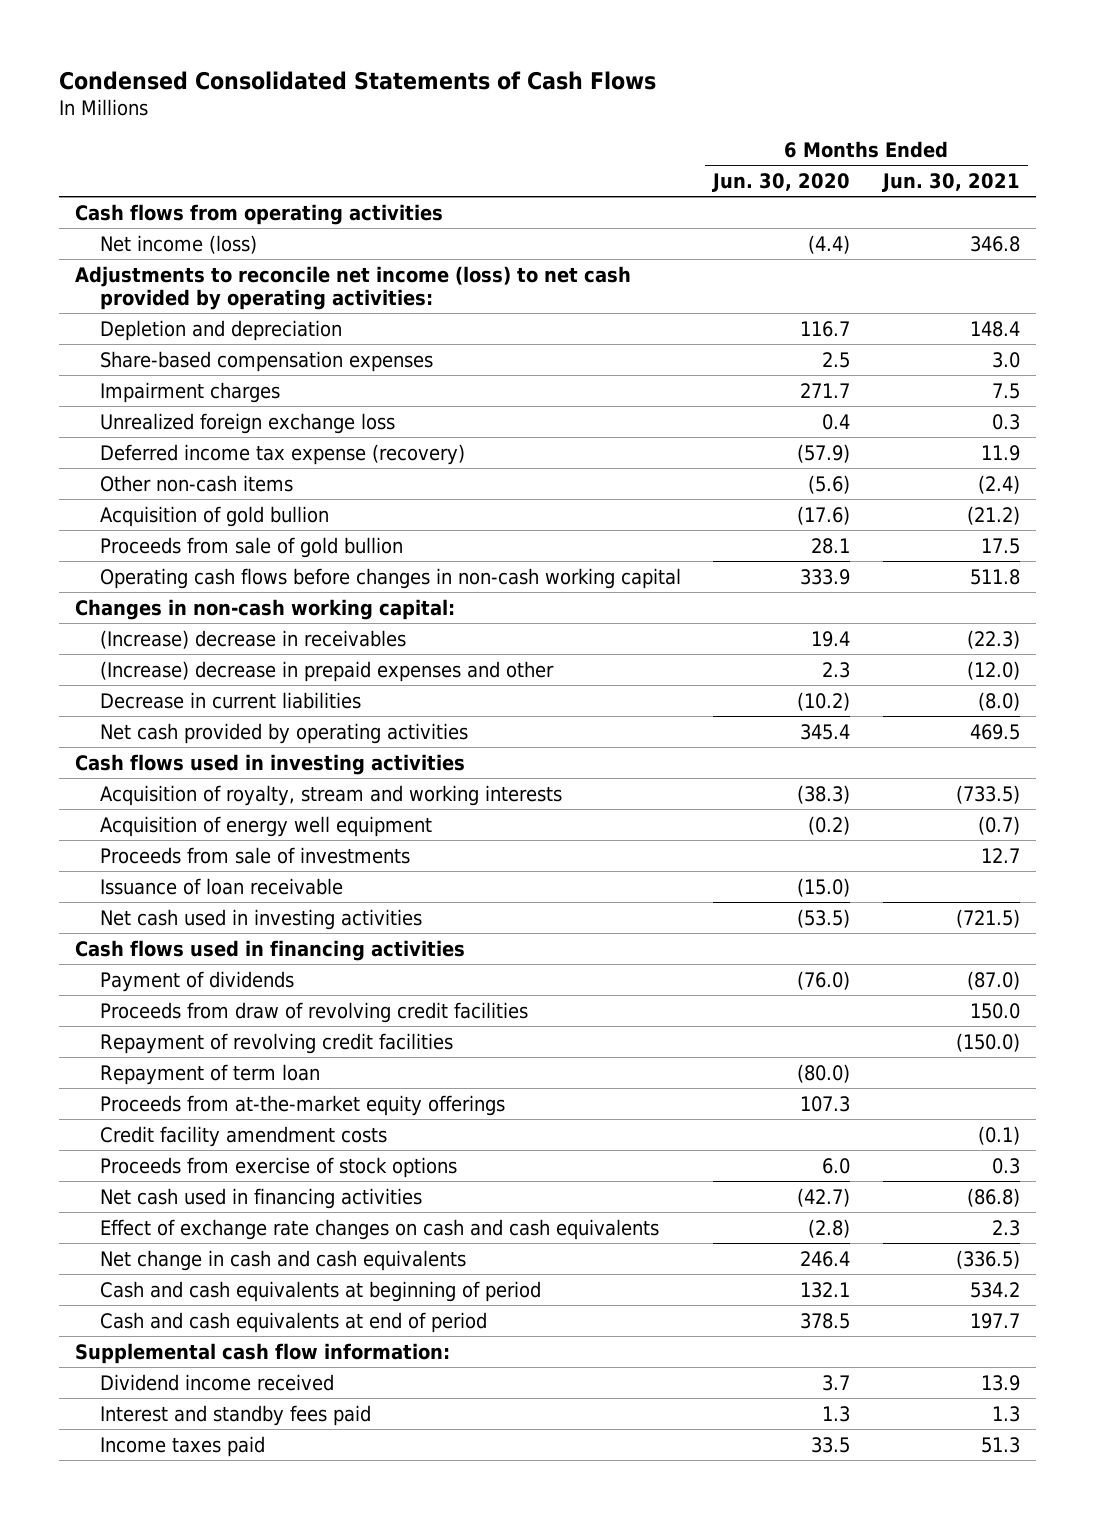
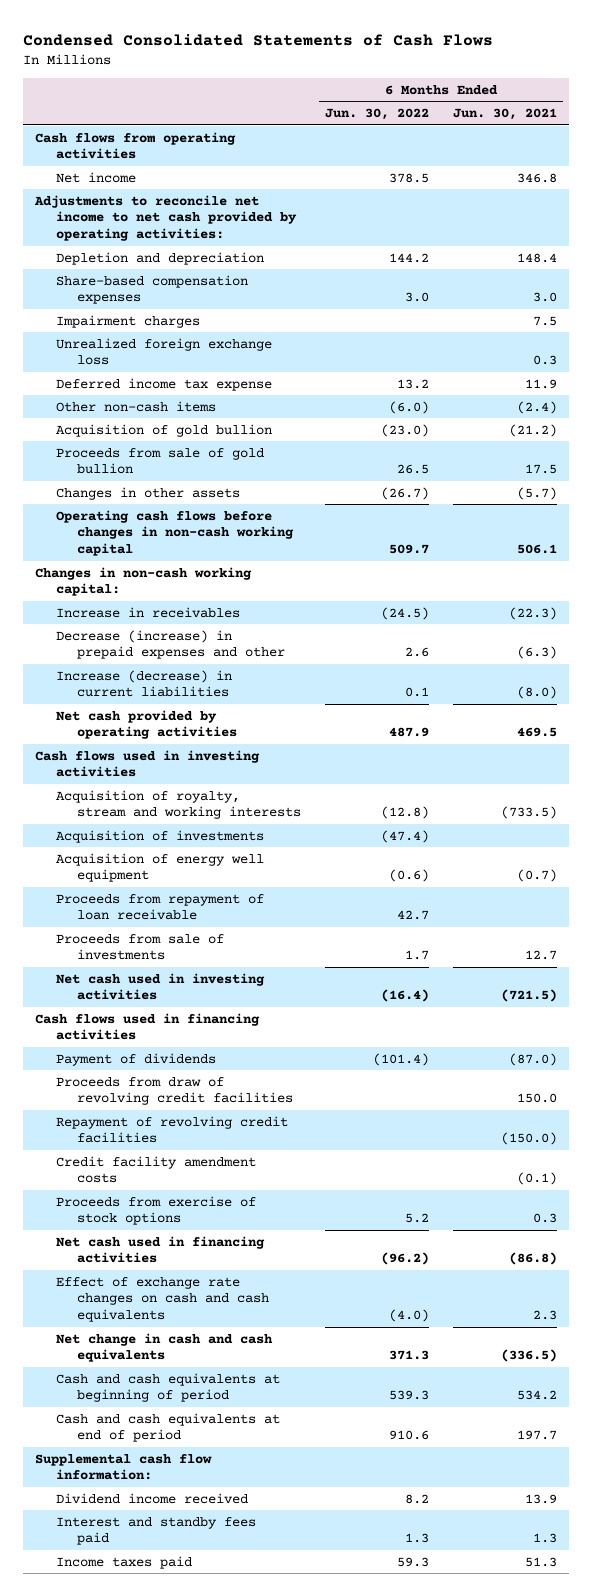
[712,173,851,193] Jun. 30, 2020 -> none
none -> [324,108,429,121] Jun. 30, 2022
[100,234,258,254] Net income (loss) -> [55,171,136,183] Net income
[74,265,631,311] Adjustments to reconcile net income (loss) to net cash provided by operating activities: -> [33,194,297,242] Adjustments to reconcile net income to net cash provided by operating activities:
[100,443,466,465] Deferred income tax expense (recovery) -> [55,377,272,391] Deferred income tax expense
none -> [55,486,240,500] Changes in other assets
[969,568,1020,585] 511.8 -> [516,544,557,555] 506.1
[100,629,407,649] (Increase) decrease in receivables -> [55,606,240,618] Increase in receivables
[100,660,555,682] (Increase) decrease in prepaid expenses and other -> [55,629,285,660] Decrease (increase) in prepaid expenses and other
[966,660,1020,680] (12.0) -> [516,646,557,660] (6.3)
[100,691,362,709] Decrease in current liabilities -> [55,669,232,698] Increase (decrease) in current liabilities
none -> [55,829,264,843] Acquisition of investments
none -> [55,893,264,921] Proceeds from repayment of loan receivable
[100,877,344,895] Issuance of loan receivable -> none
[100,1063,321,1085] Repayment of term loan -> none
[100,1094,506,1116] Proceeds from at-the-market equity offerings -> none

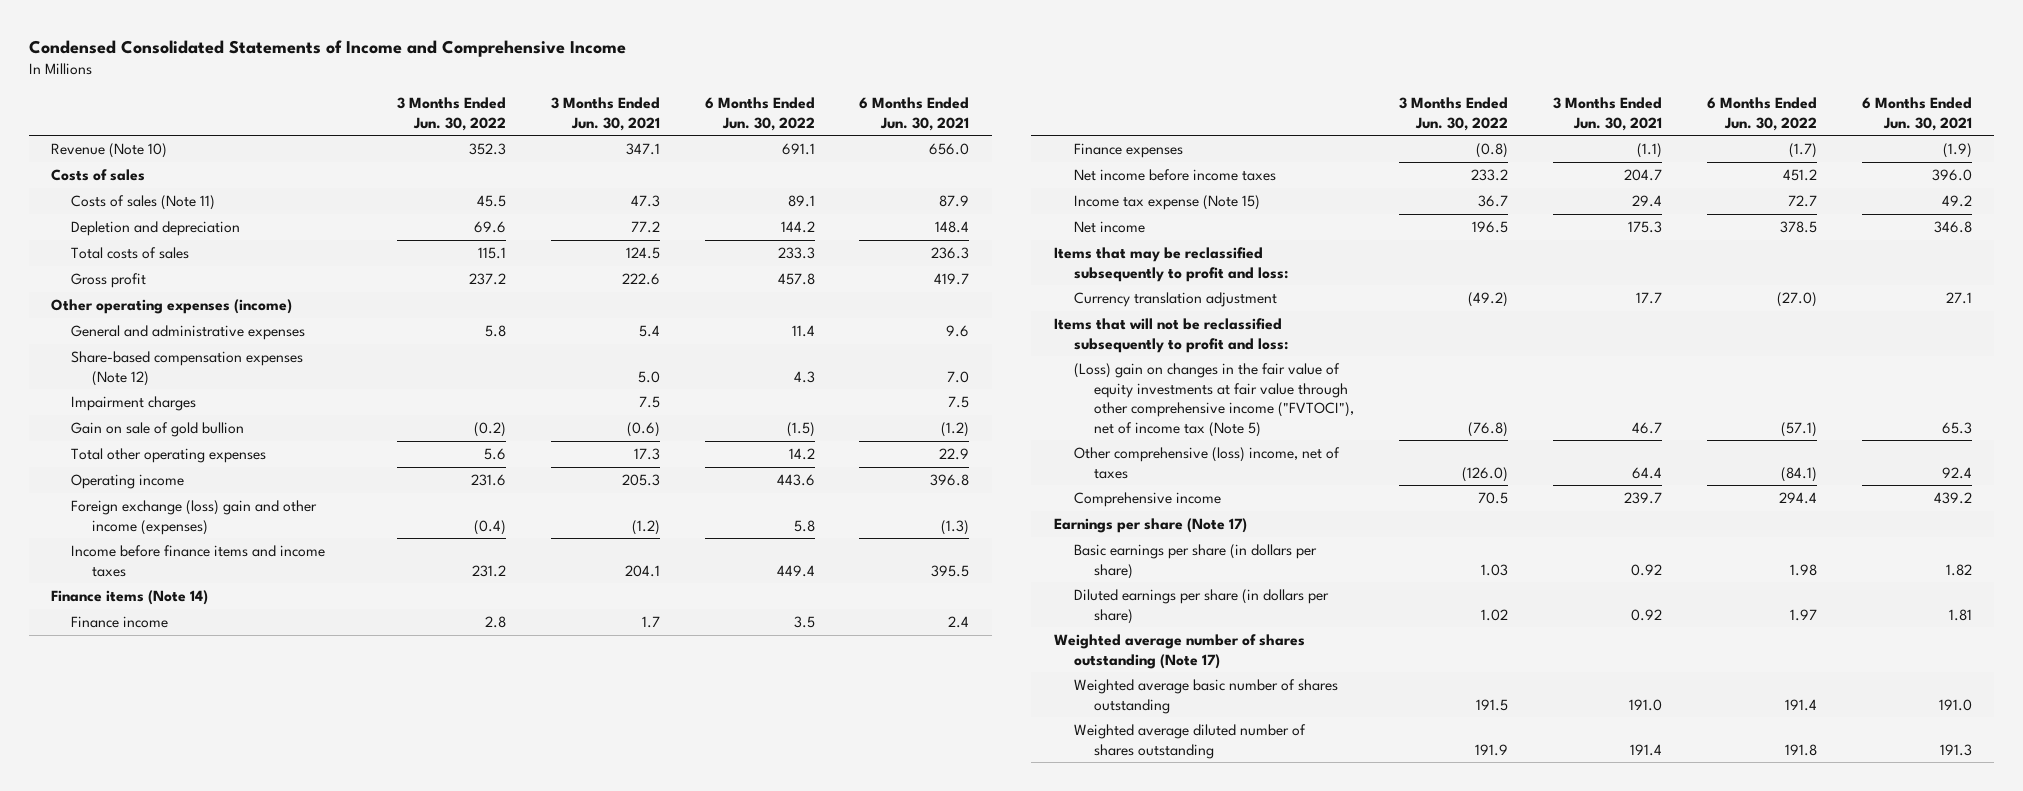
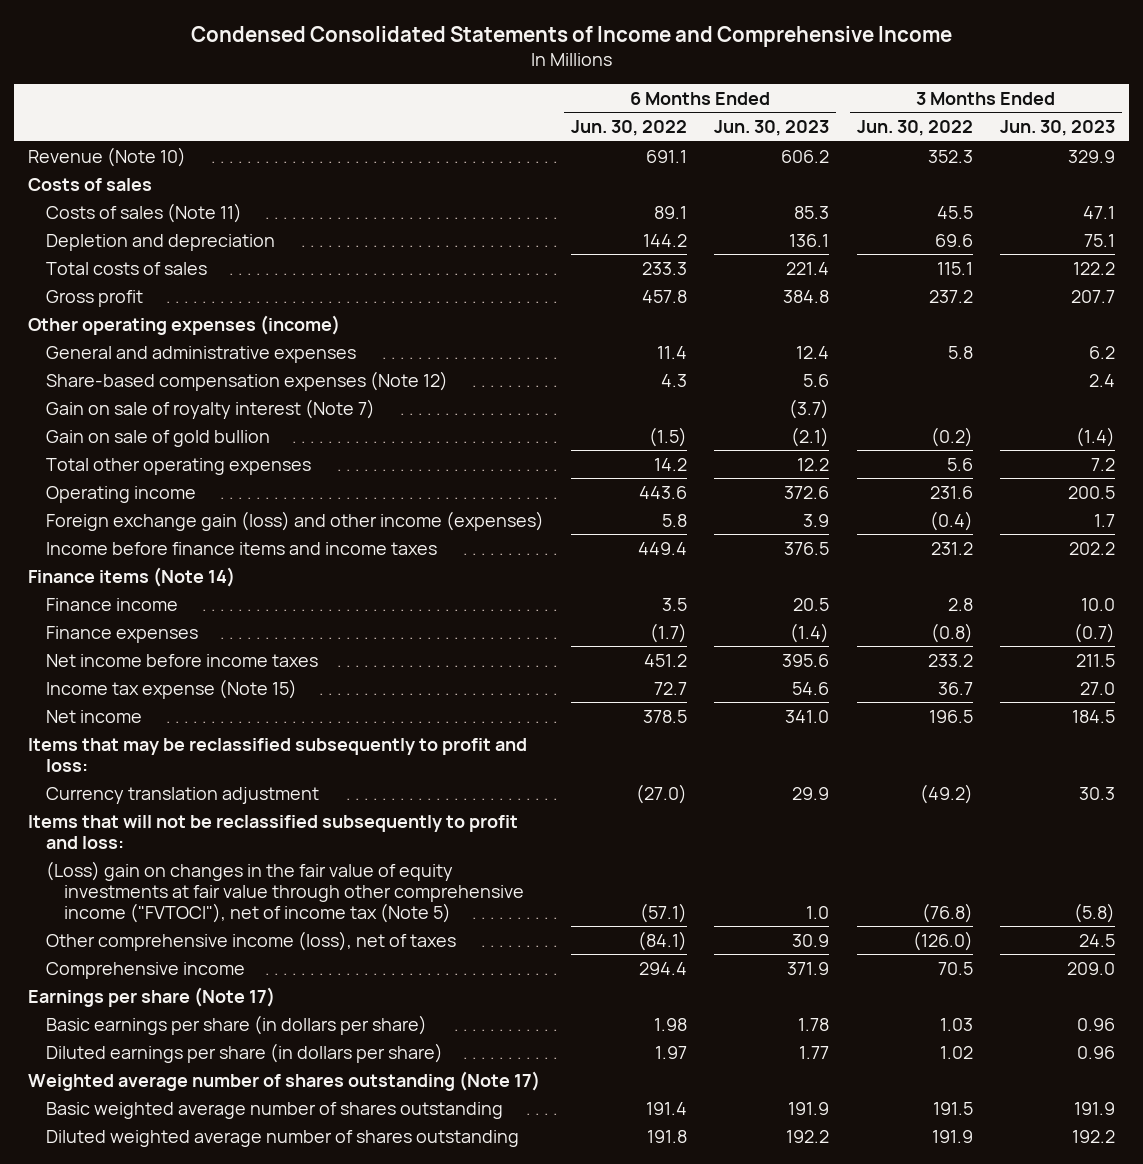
[550,96,660,131] 3 Months Ended Jun. 30, 2021 -> none
[859,96,970,131] 6 Months Ended Jun. 30, 2021 -> none
none -> [714,120,830,137] Jun. 30, 2023
none -> [999,120,1115,137] Jun. 30, 2023
[71,395,197,411] Impairment charges -> none
none -> [45,398,375,419] Gain on sale of royalty interest (Note 7)
[71,499,318,535] Foreign exchange (loss) gain and other income (expenses) -> [45,510,544,531] Foreign exchange gain (loss) and other income (expenses)
[1073,446,1340,479] Other comprehensive (loss) income, net of taxes -> [45,930,456,951] Other comprehensive income (loss), net of taxes
[1073,678,1338,714] Weighted average basic number of shares outstanding -> [45,1101,503,1119] Basic weighted average number of shares outstanding
[1073,723,1306,759] Weighted average diluted number of shares outstanding -> [45,1129,519,1147] Diluted weighted average number of shares outstanding

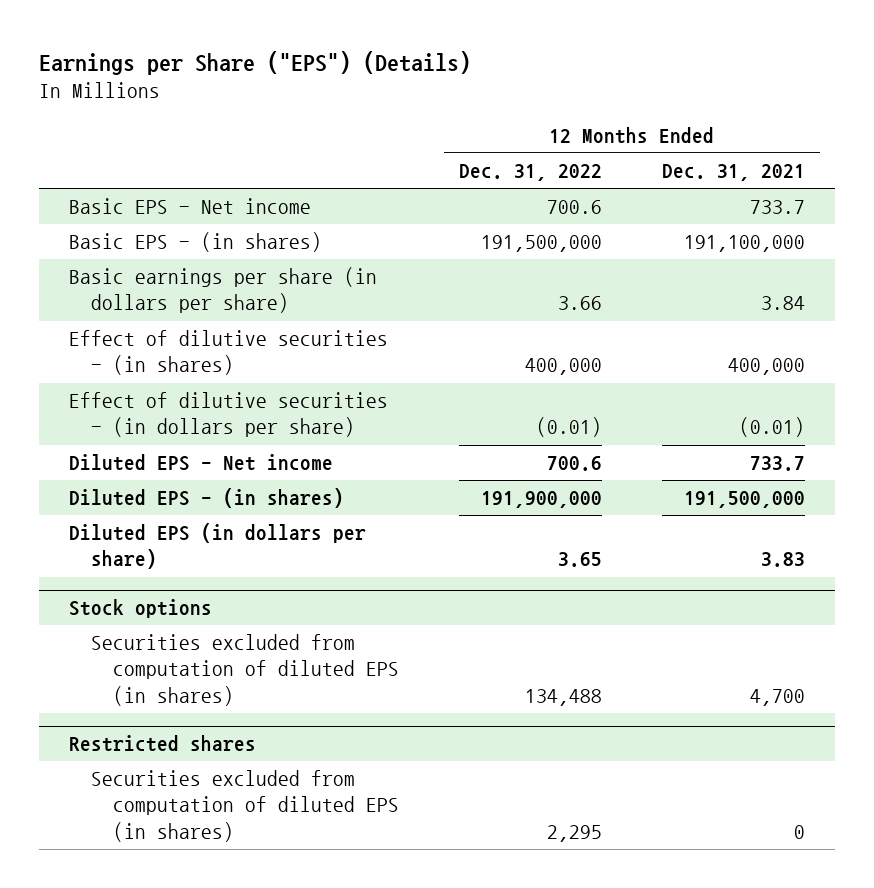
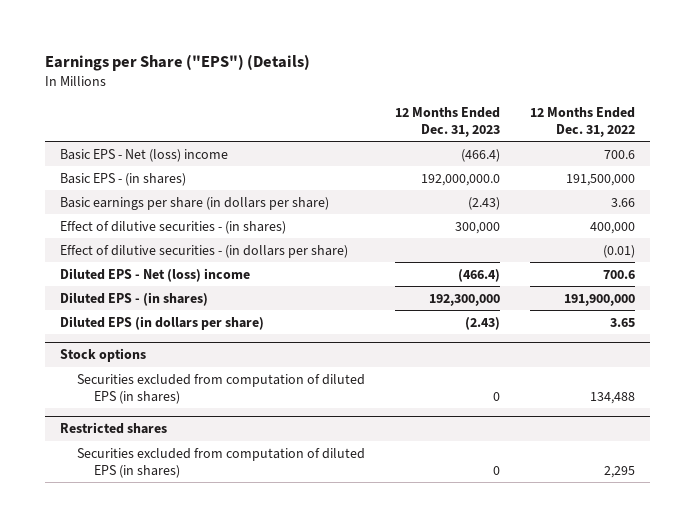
[662,164,806,182] Dec. 31, 2021 -> none
none -> [394,107,500,137] 12 Months Ended Dec. 31, 2023
[68,198,311,215] Basic EPS - Net income -> [59,148,228,162] Basic EPS - Net (loss) income
[68,454,333,472] Diluted EPS - Net income -> [59,267,250,282] Diluted EPS - Net (loss) income

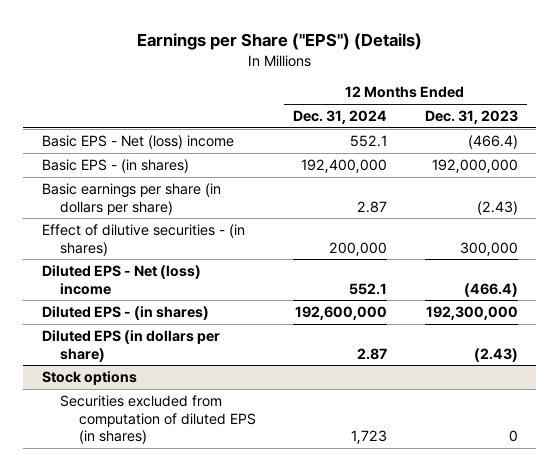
[529,107,635,137] 12 Months Ended Dec. 31, 2022 -> none
none -> [293,110,388,125] Dec. 31, 2024
[420,173,500,186] 192,000,000.0 -> [431,159,518,174] 192,000,000
[59,244,348,258] Effect of dilutive securities - (in dollars per share) -> none
[59,422,167,435] Restricted shares -> none
[76,447,365,478] Securities excluded from computation of diluted EPS (in shares) -> none

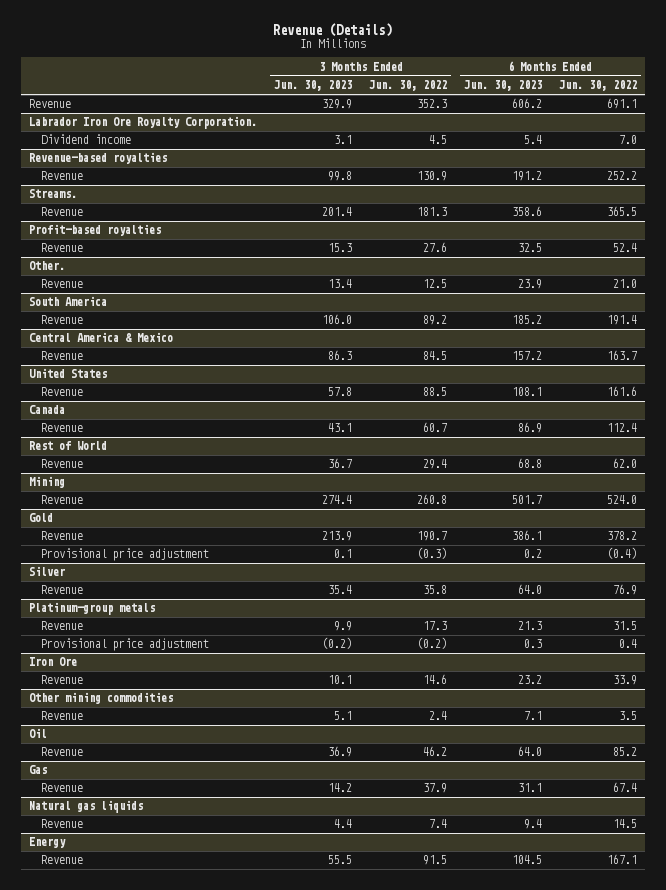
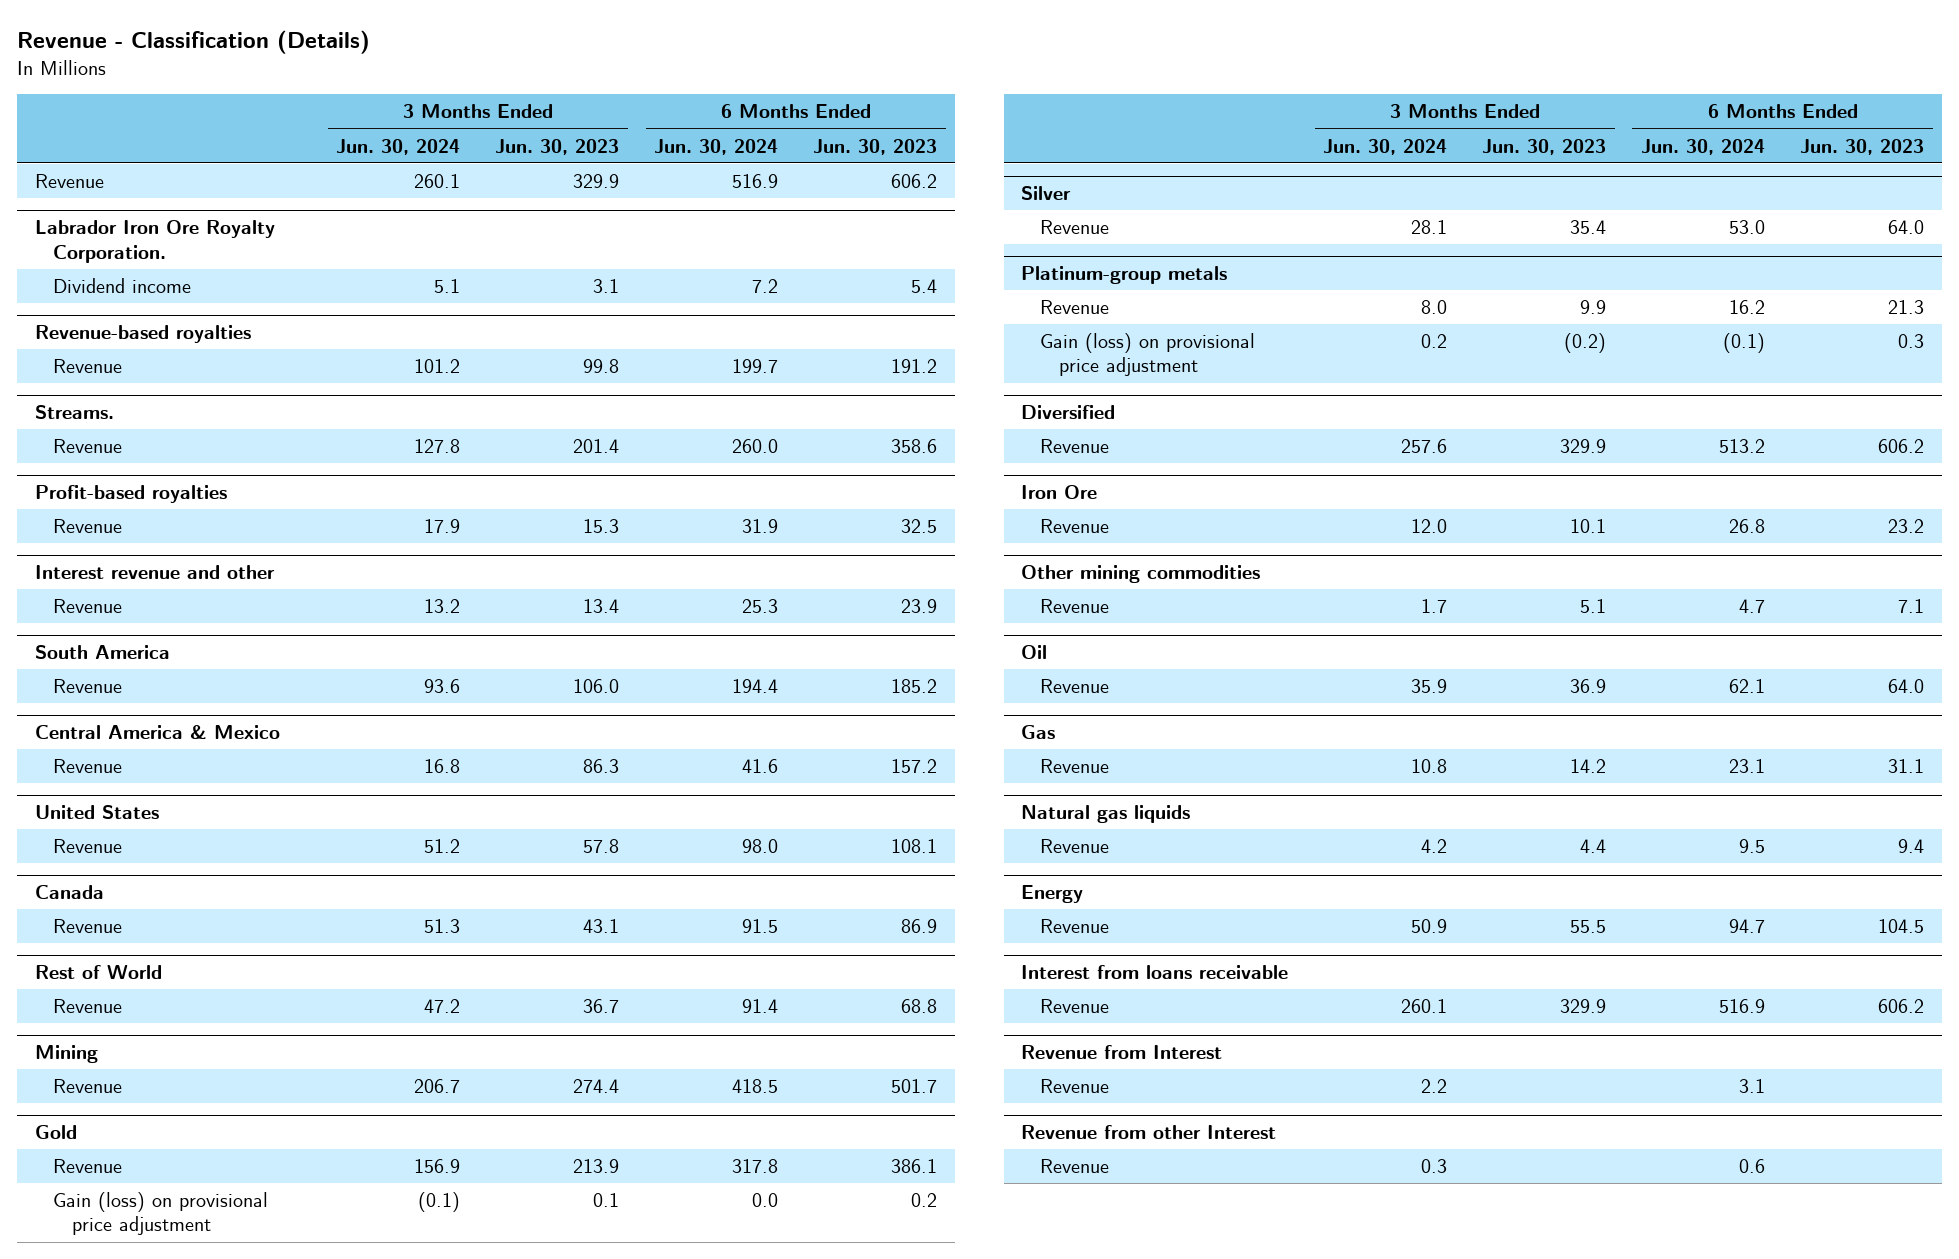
[273,23,393,38] Revenue (Details) -> [17,29,371,54] Revenue - Classification (Details)
[369,80,448,92] Jun. 30, 2022 -> none
[558,80,637,92] Jun. 30, 2022 -> none
none -> [336,138,461,155] Jun. 30, 2024
none -> [654,138,779,155] Jun. 30, 2024
[29,261,66,271] Other. -> none
none -> [34,565,275,580] Interest revenue and other
[41,548,210,562] Provisional price adjustment -> [53,1192,269,1236] Gain (loss) on provisional price adjustment
[41,638,210,652] Provisional price adjustment -> [1040,333,1256,377] Gain (loss) on provisional price adjustment
none -> [1021,405,1116,420] Diversified
none -> [1040,439,1110,454] Revenue
none -> [1021,965,1289,980] Interest from loans receivable
none -> [1040,999,1110,1014] Revenue
none -> [1021,1045,1223,1060] Revenue from Interest
none -> [1040,1079,1110,1094] Revenue
none -> [1021,1125,1277,1140] Revenue from other Interest
none -> [1040,1159,1110,1174] Revenue

